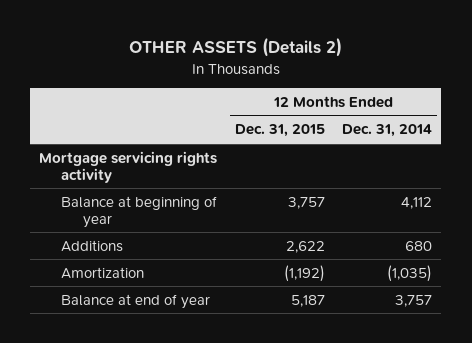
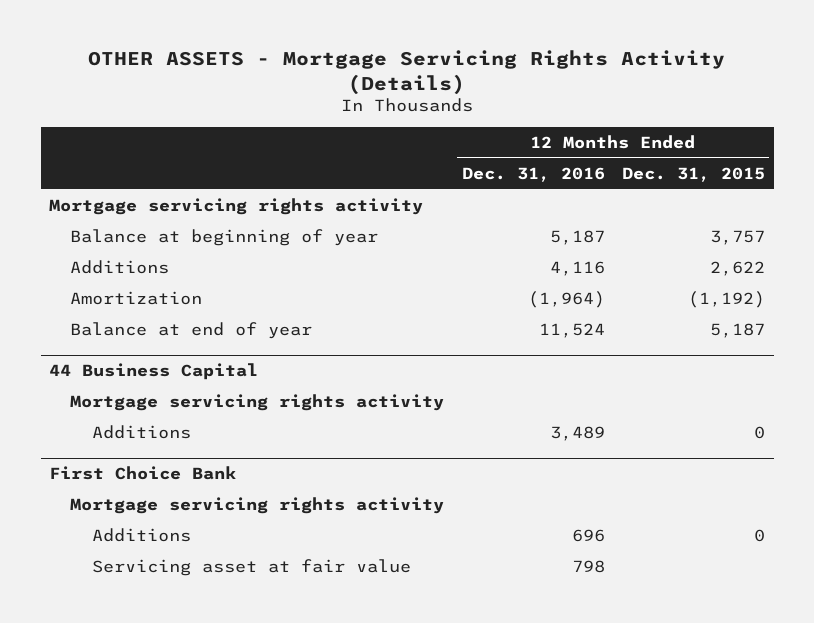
[128,37,342,58] OTHER ASSETS (Details 2) -> [88,50,726,95] OTHER ASSETS - Mortgage Servicing Rights Activity (Details)
[342,124,433,138] Dec. 31, 2014 -> none
none -> [461,166,605,182] Dec. 31, 2016
none -> [49,363,259,381] 44 Business Capital
none -> [70,393,445,411] Mortgage servicing rights activity
none -> [91,424,191,439] Additions
none -> [49,466,237,481] First Choice Bank
none -> [70,496,445,514] Mortgage servicing rights activity
none -> [91,527,191,542] Additions
none -> [91,558,411,576] Servicing asset at fair value

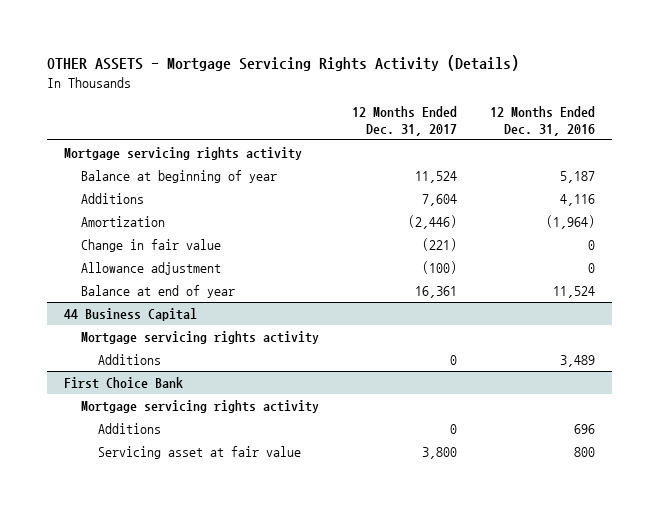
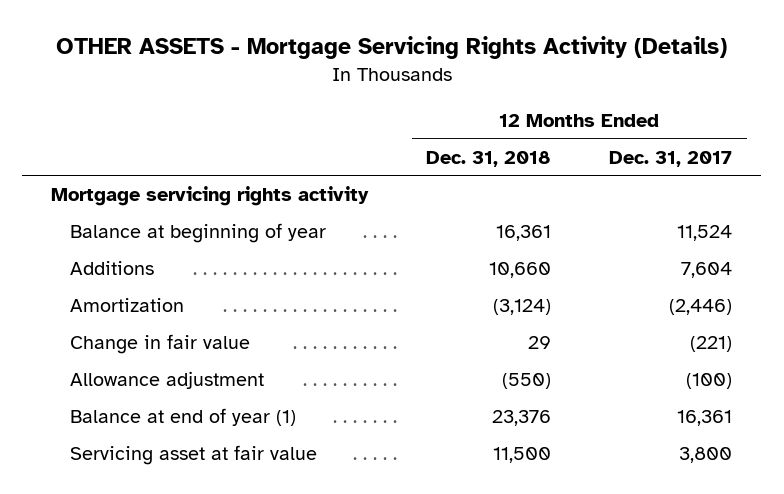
[490,106,596,136] 12 Months Ended Dec. 31, 2016 -> none
none -> [426,150,552,167] Dec. 31, 2018
[63,307,197,321] 44 Business Capital -> none
[80,330,319,344] Mortgage servicing rights activity -> none
[97,353,161,365] Additions -> none
[63,376,183,389] First Choice Bank -> none
[80,399,319,413] Mortgage servicing rights activity -> none
[97,422,161,434] Additions -> none
[80,284,235,298] Balance at end of year -> [69,408,296,427] Balance at end of year (1)

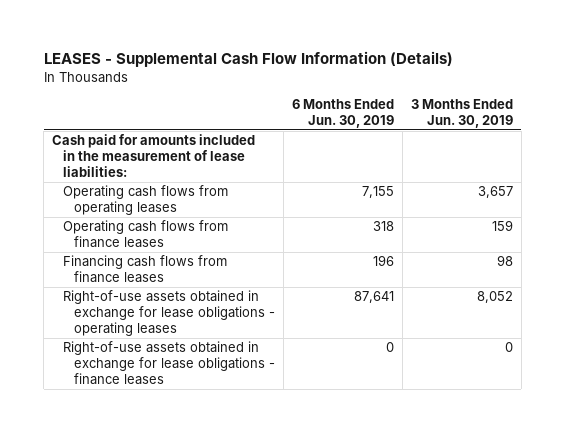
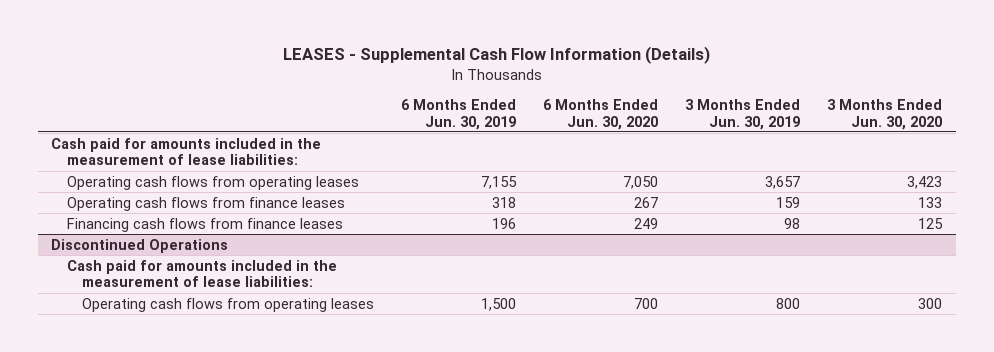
none -> [543,98,659,130] 6 Months Ended Jun. 30, 2020
none -> [827,98,943,130] 3 Months Ended Jun. 30, 2020
[63,290,275,337] Right-of-use assets obtained in exchange for lease obligations - operating leases -> none
[63,341,275,386] Right-of-use assets obtained in exchange for lease obligations - finance leases -> none
none -> [51,238,229,253] Discontinued Operations
none -> [66,259,337,288] Cash paid for amounts included in the measurement of lease liabilities:
none -> [82,297,375,312] Operating cash flows from operating leases

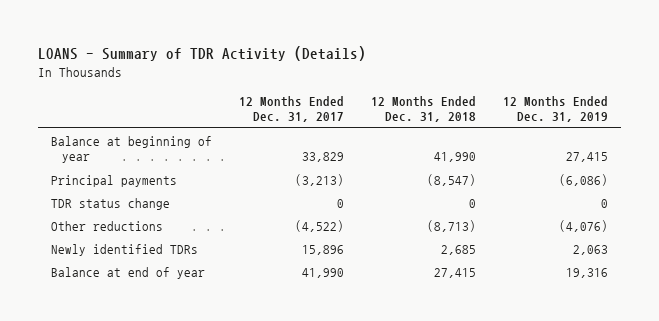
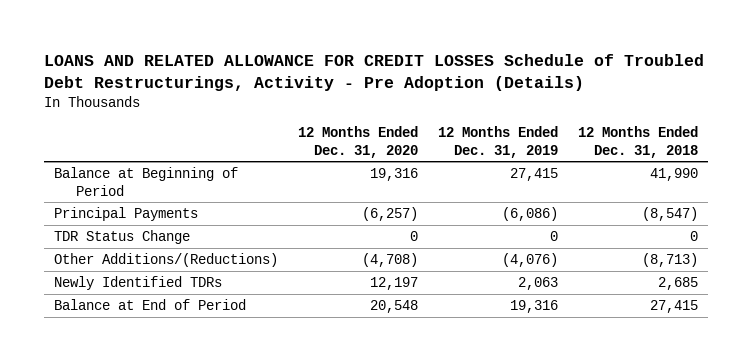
[37,46,366,62] LOANS - Summary of TDR Activity (Details) -> [43,53,704,91] LOANS AND RELATED ALLOWANCE FOR CREDIT LOSSES Schedule of Troubled Debt Restructurings, Activity - Pre Adoption (Details)
[239,95,345,123] 12 Months Ended Dec. 31, 2017 -> none
none -> [297,126,418,158] 12 Months Ended Dec. 31, 2020
[51,135,213,164] Balance at beginning of year -> [53,167,238,196] Balance at Beginning of Period
[51,174,178,187] Principal payments -> [53,207,198,222] Principal Payments
[51,197,171,210] TDR status change -> [53,230,190,245] TDR Status Change
[51,220,164,231] Other reductions -> [53,253,278,268] Other Additions/(Reductions)
[51,243,199,256] Newly identified TDRs -> [53,276,222,291] Newly Identified TDRs
[51,266,206,279] Balance at end of year -> [53,299,246,311] Balance at End of Period

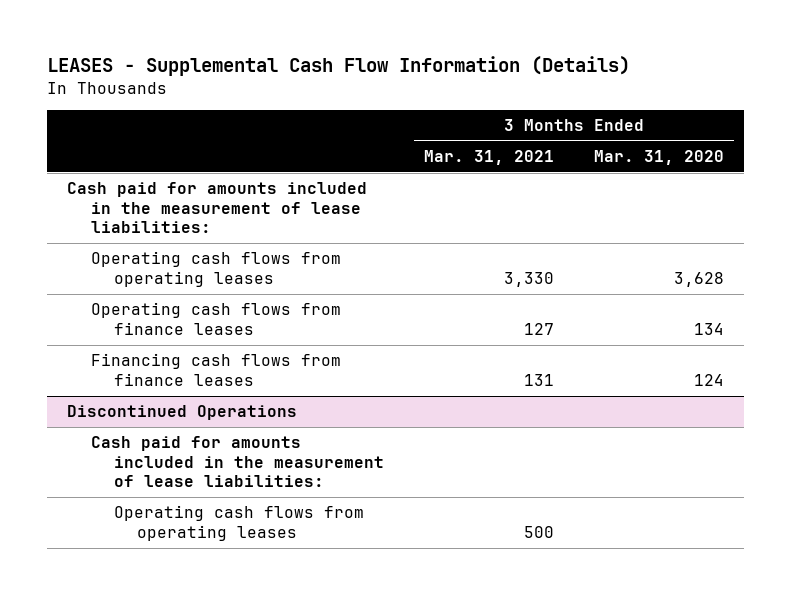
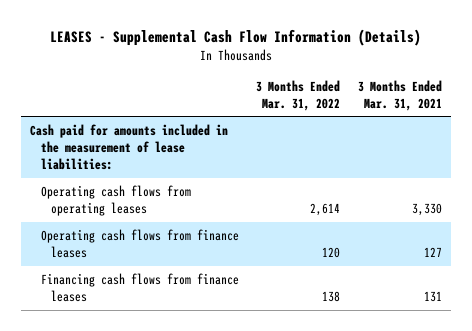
[593,150,724,166] Mar. 31, 2020 -> none
none -> [256,79,341,111] 3 Months Ended Mar. 31, 2022
[67,405,298,421] Discontinued Operations -> none
[90,436,384,488] Cash paid for amounts included in the measurement of lease liabilities: -> none
[113,505,364,541] Operating cash flows from operating leases -> none

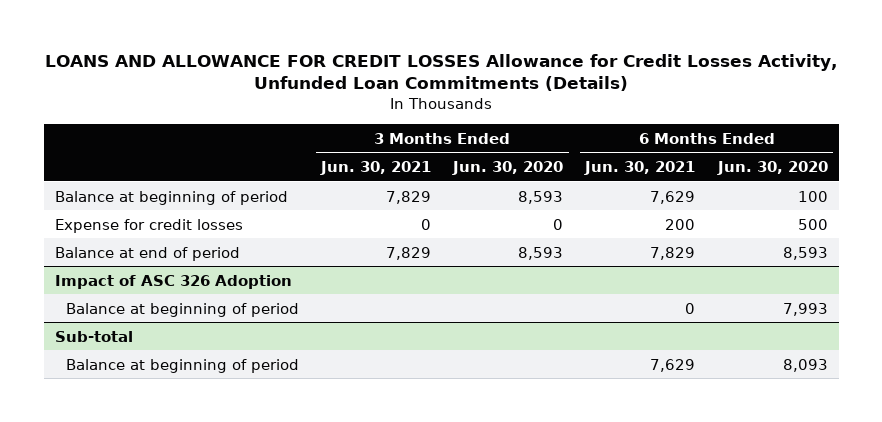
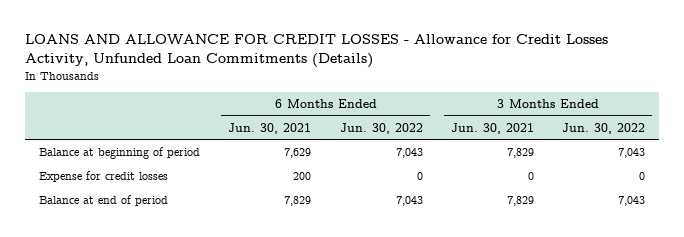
[45,53,838,92] LOANS AND ALLOWANCE FOR CREDIT LOSSES Allowance for Credit Losses Activity, Unfunded Loan Commitments (Details) -> [25,34,609,69] LOANS AND ALLOWANCE FOR CREDIT LOSSES - Allowance for Credit Losses Activity, Unfunded Loan Commitments (Details)
[452,160,564,175] Jun. 30, 2020 -> none
[716,160,828,175] Jun. 30, 2020 -> none
none -> [339,122,423,134] Jun. 30, 2022
none -> [561,122,645,134] Jun. 30, 2022
[54,274,292,289] Impact of ASC 326 Adoption -> none
[65,302,299,317] Balance at beginning of period -> none
[54,330,133,342] Sub-total -> none
[65,358,299,373] Balance at beginning of period -> none

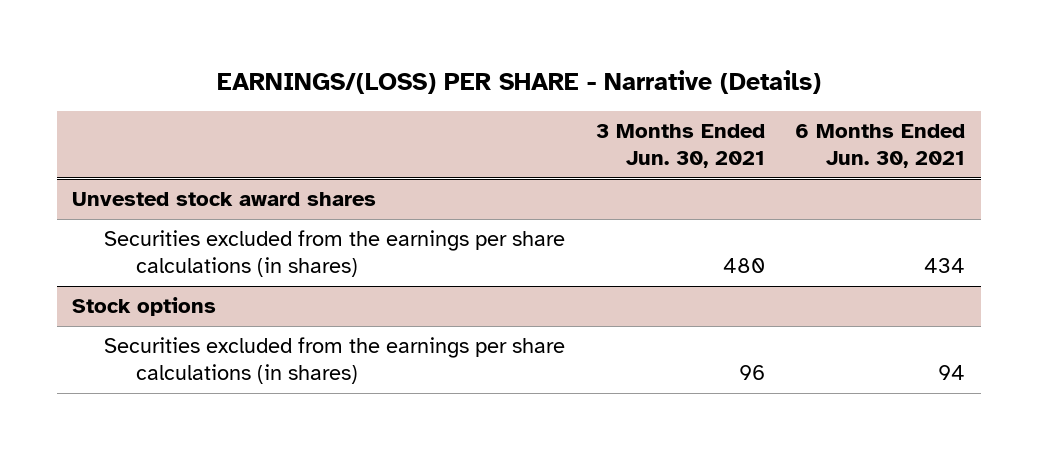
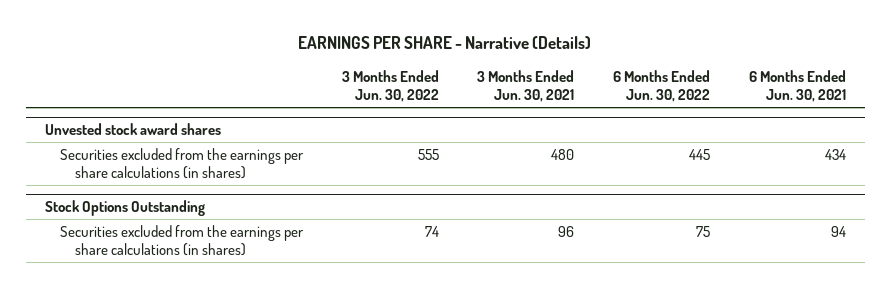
[216,69,821,94] EARNINGS/(LOSS) PER SHARE - Narrative (Details) -> [298,36,592,50] EARNINGS PER SHARE - Narrative (Details)
none -> [341,69,439,103] 3 Months Ended Jun. 30, 2022
none -> [612,69,710,103] 6 Months Ended Jun. 30, 2022
[71,297,216,317] Stock options -> [45,200,206,217] Stock Options Outstanding

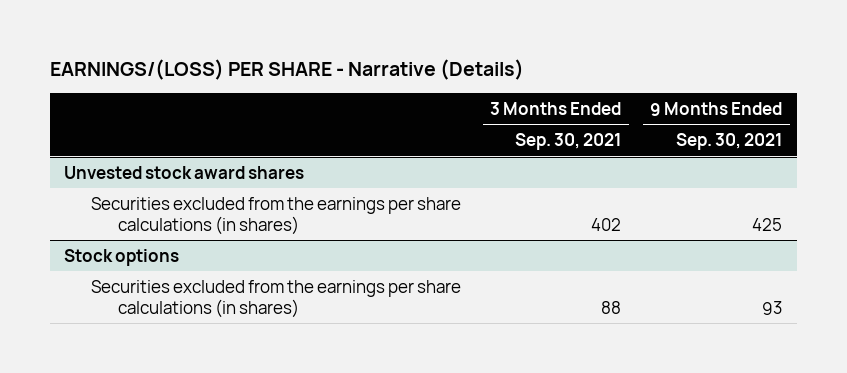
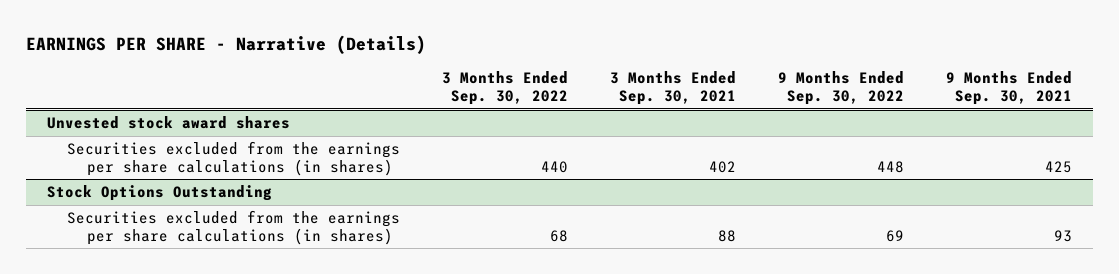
[49,59,524,81] EARNINGS/(LOSS) PER SHARE - Narrative (Details) -> [26,35,427,55] EARNINGS PER SHARE - Narrative (Details)
none -> [441,71,568,106] 3 Months Ended Sep. 30, 2022
none -> [777,71,904,106] 9 Months Ended Sep. 30, 2022
[64,248,180,266] Stock options -> [47,185,273,202] Stock Options Outstanding

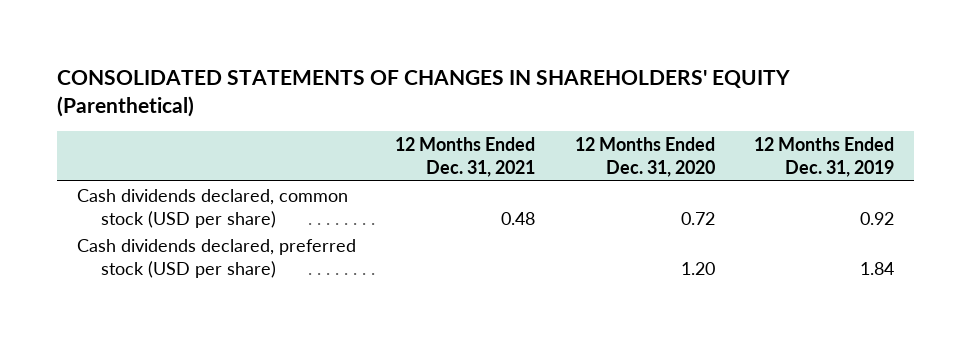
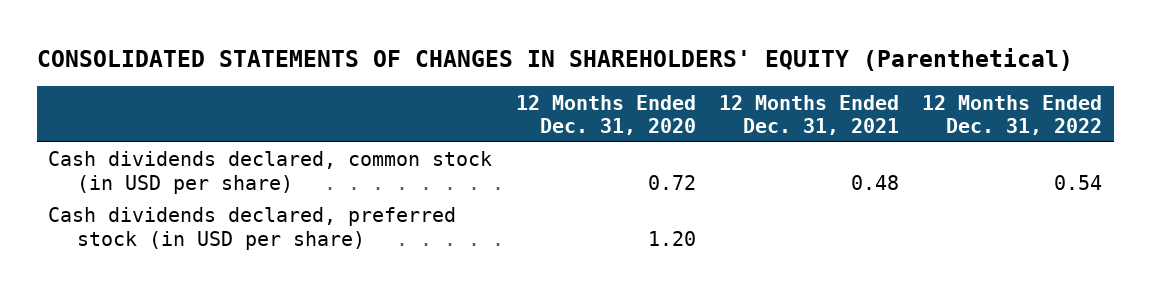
[754,137,895,177] 12 Months Ended Dec. 31, 2019 -> none
none -> [922,94,1103,135] 12 Months Ended Dec. 31, 2022
[76,188,348,228] Cash dividends declared, common stock (USD per share) -> [48,151,493,194] Cash dividends declared, common stock (in USD per share)
[76,238,356,278] Cash dividends declared, preferred stock (USD per share) -> [48,207,457,250] Cash dividends declared, preferred stock (in USD per share)

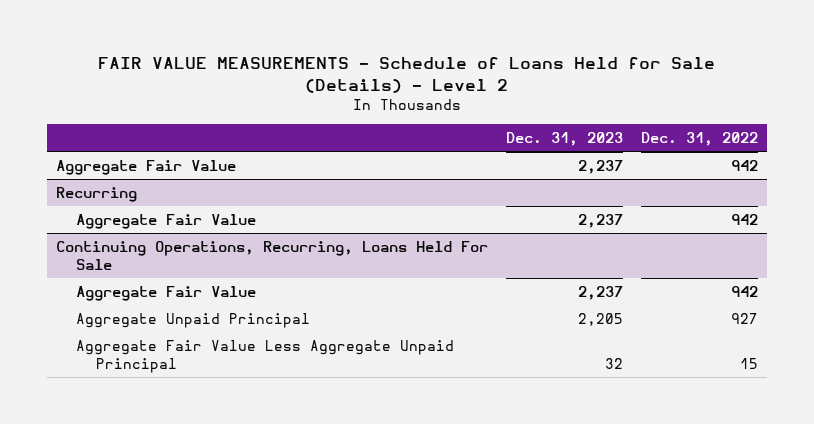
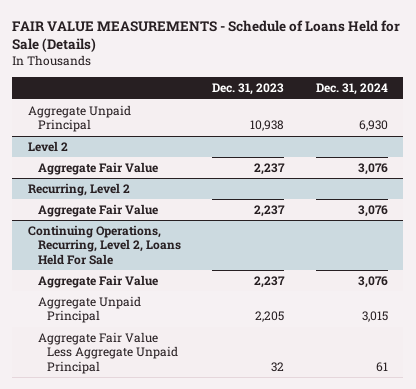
[98,57,716,93] FAIR VALUE MEASUREMENTS - Schedule of Loans Held for Sale (Details) - Level 2 -> [12,19,401,53] FAIR VALUE MEASUREMENTS - Schedule of Loans Held for Sale (Details)
[641,132,759,147] Dec. 31, 2022 -> none
none -> [315,83,388,96] Dec. 31, 2024
none -> [28,104,132,133] Aggregate Unpaid Principal
none -> [28,140,69,152] Level 2
[56,186,138,202] Recurring -> none
none -> [28,182,131,196] Recurring, Level 2
[56,240,489,271] Continuing Operations, Recurring, Loans Held For Sale -> [28,224,181,265] Continuing Operations, Recurring, Level 2, Loans Held For Sale

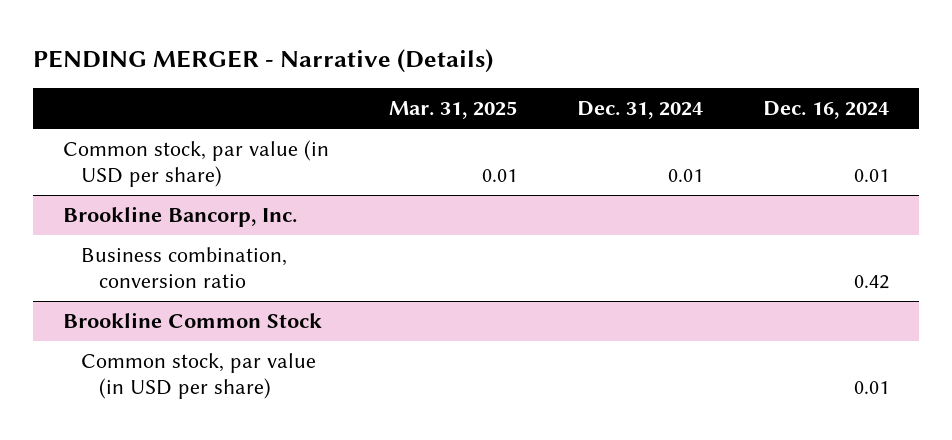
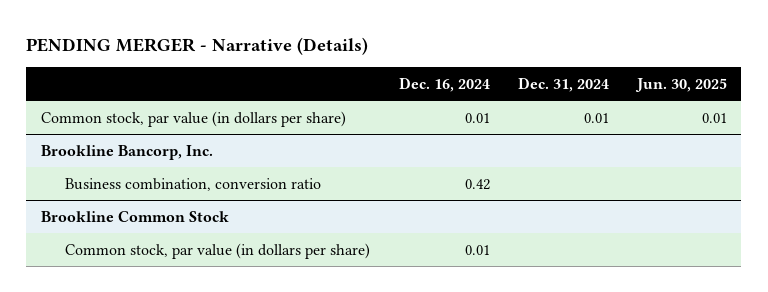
[389,101,518,120] Mar. 31, 2025 -> none
none -> [635,78,728,93] Jun. 30, 2025
[62,140,329,188] Common stock, par value (in USD per share) -> [40,110,346,127] Common stock, par value (in dollars per share)
[81,353,317,400] Common stock, par value (in USD per share) -> [65,242,371,259] Common stock, par value (in dollars per share)

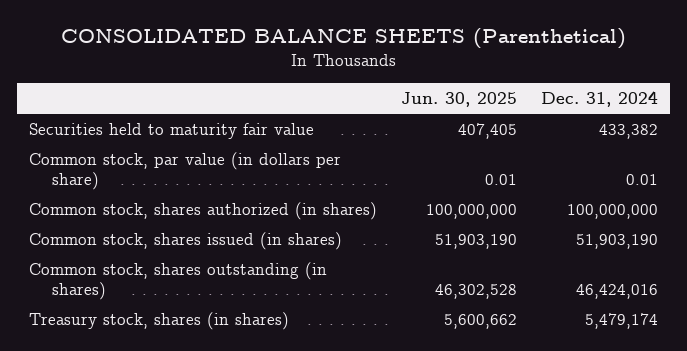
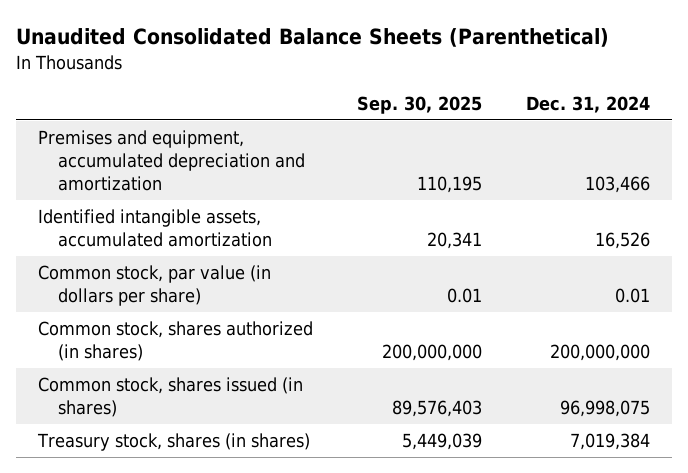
[60,28,626,50] CONSOLIDATED BALANCE SHEETS (Parenthetical) -> [16,28,610,48] Unaudited Consolidated Balance Sheets (Parenthetical)
[401,91,518,107] Jun. 30, 2025 -> none
none -> [357,95,483,114] Sep. 30, 2025
[29,122,315,139] Securities held to maturity fair value -> none
none -> [38,130,306,191] Premises and equipment, accumulated depreciation and amortization
none -> [38,209,273,248] Identified intangible assets, accumulated amortization
[29,261,328,300] Common stock, shares outstanding (in shares) -> none
[567,203,659,219] 100,000,000 -> [550,344,651,362] 200,000,000
[576,233,659,249] 51,903,190 -> [560,400,651,418] 96,998,075
[585,312,659,329] 5,479,174 -> [570,433,651,451] 7,019,384

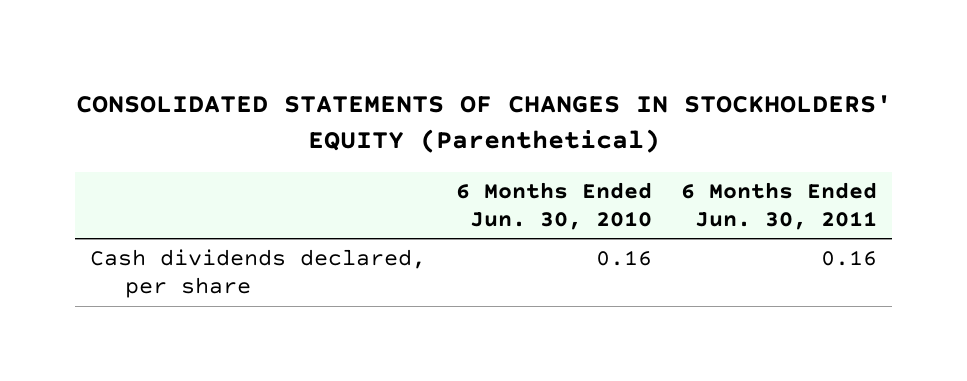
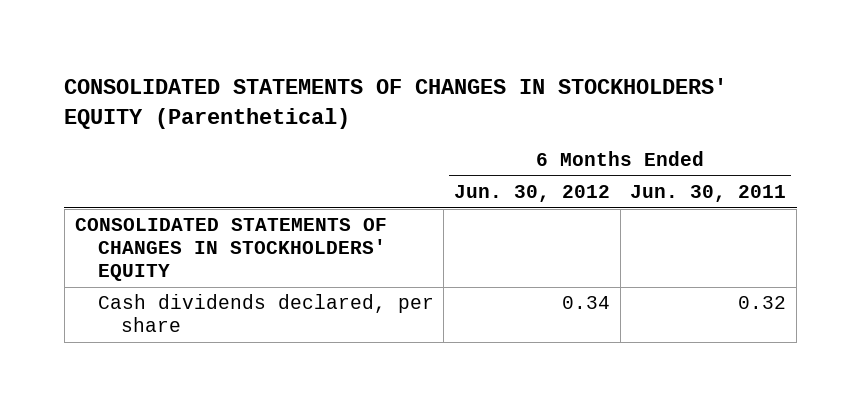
[455,181,652,231] 6 Months Ended Jun. 30, 2010 -> none
none -> [454,184,611,202] Jun. 30, 2012
none -> [74,218,387,282] CONSOLIDATED STATEMENTS OF CHANGES IN STOCKHOLDERS' EQUITY
[821,250,878,267] 0.16 -> [738,296,787,310] 0.32

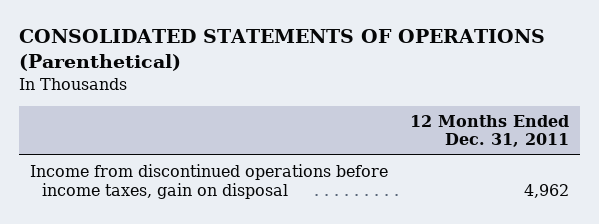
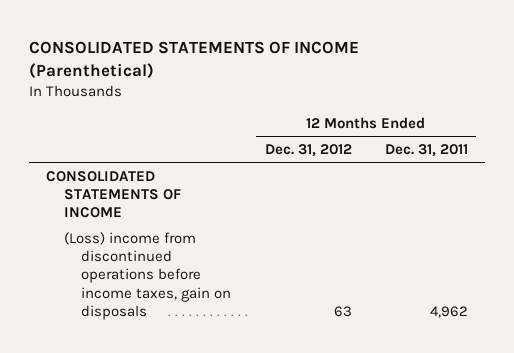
[18,29,545,72] CONSOLIDATED STATEMENTS OF OPERATIONS (Parenthetical) -> [29,40,360,79] CONSOLIDATED STATEMENTS OF INCOME (Parenthetical)
none -> [264,144,352,158] Dec. 31, 2012
none -> [45,170,181,219] CONSOLIDATED STATEMENTS OF INCOME
[29,164,388,199] Income from discontinued operations before income taxes, gain on disposal -> [63,231,232,321] (Loss) income from discontinued operations before income taxes, gain on disposals

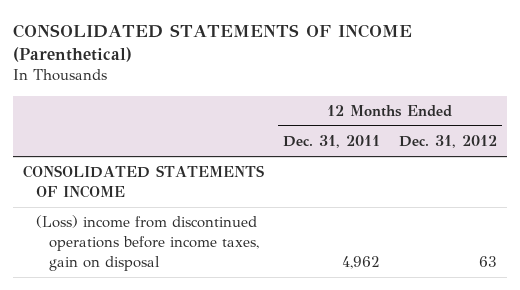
[63,231,232,321] (Loss) income from discontinued operations before income taxes, gain on disposals -> [35,215,259,271] (Loss) income from discontinued operations before income taxes, gain on disposal

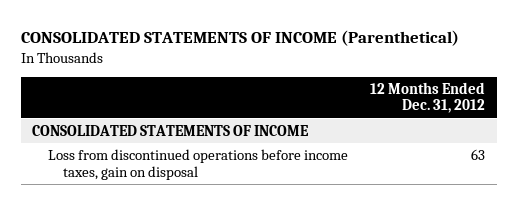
[282,135,380,149] Dec. 31, 2011 -> none
[35,215,259,271] (Loss) income from discontinued operations before income taxes, gain on disposal -> [47,149,348,180] Loss from discontinued operations before income taxes, gain on disposal

